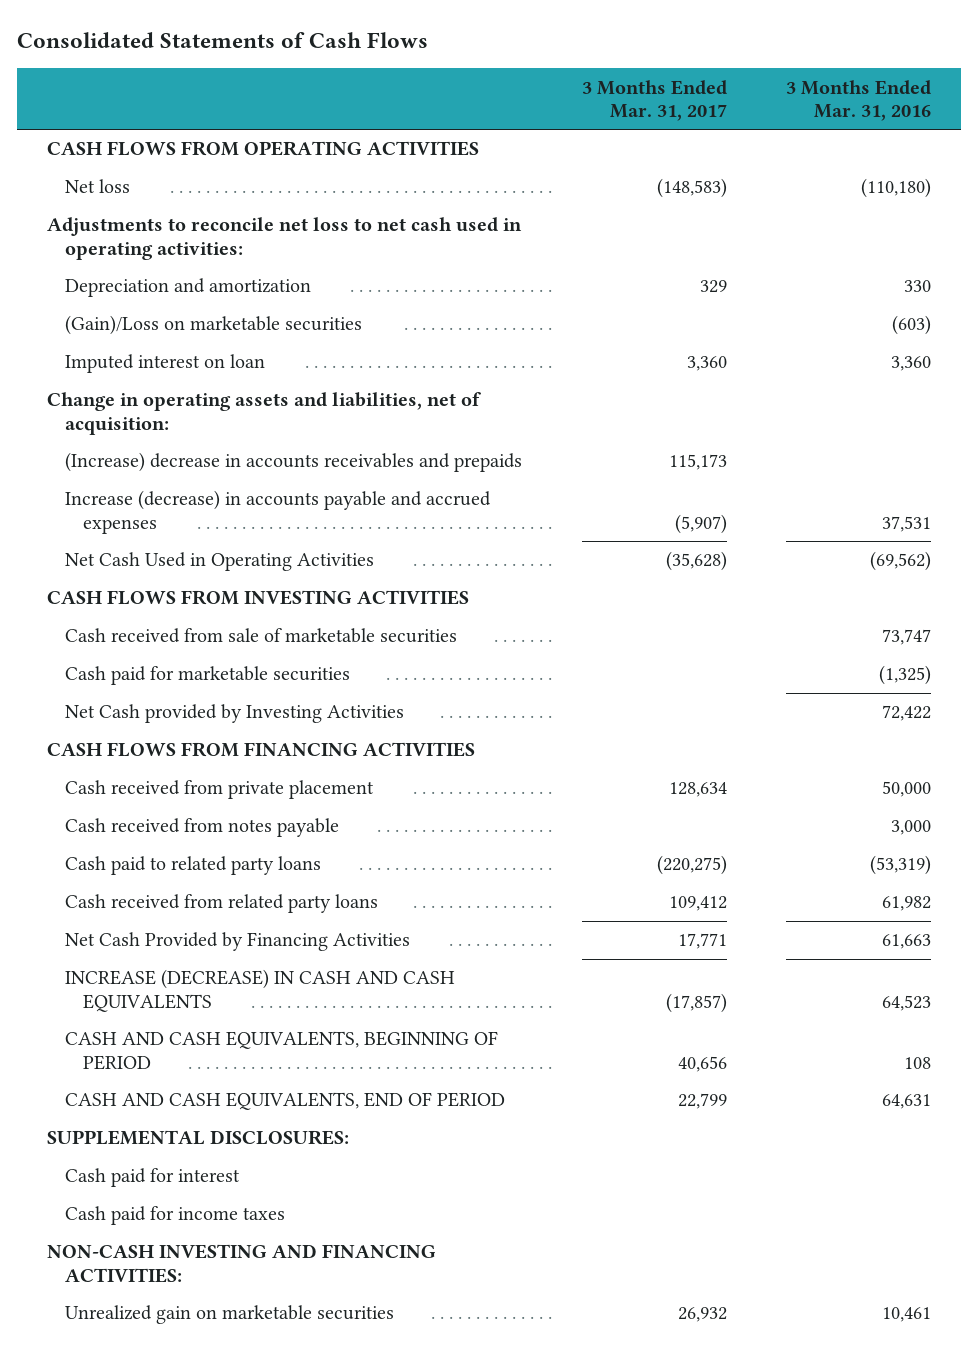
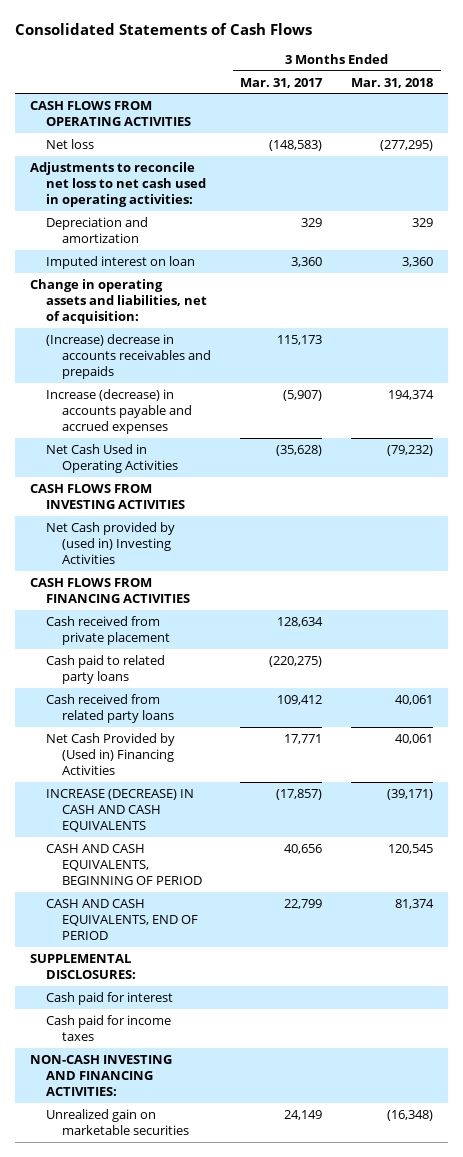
[786,79,932,122] 3 Months Ended Mar. 31, 2016 -> none
none -> [351,77,434,88] Mar. 31, 2018
[64,315,362,336] (Gain)/Loss on marketable securities -> none
[64,628,457,644] Cash received from sale of marketable securities -> none
[64,666,350,686] Cash paid for marketable securities -> none
[64,704,404,724] Net Cash provided by Investing Activities -> [46,521,176,564] Net Cash provided by (used in) Investing Activities
[64,818,339,838] Cash received from notes payable -> none
[64,932,410,952] Net Cash Provided by Financing Activities -> [46,732,176,775] Net Cash Provided by (Used in) Financing Activities
[677,1307,727,1323] 26,932 -> [284,1109,323,1120] 24,149

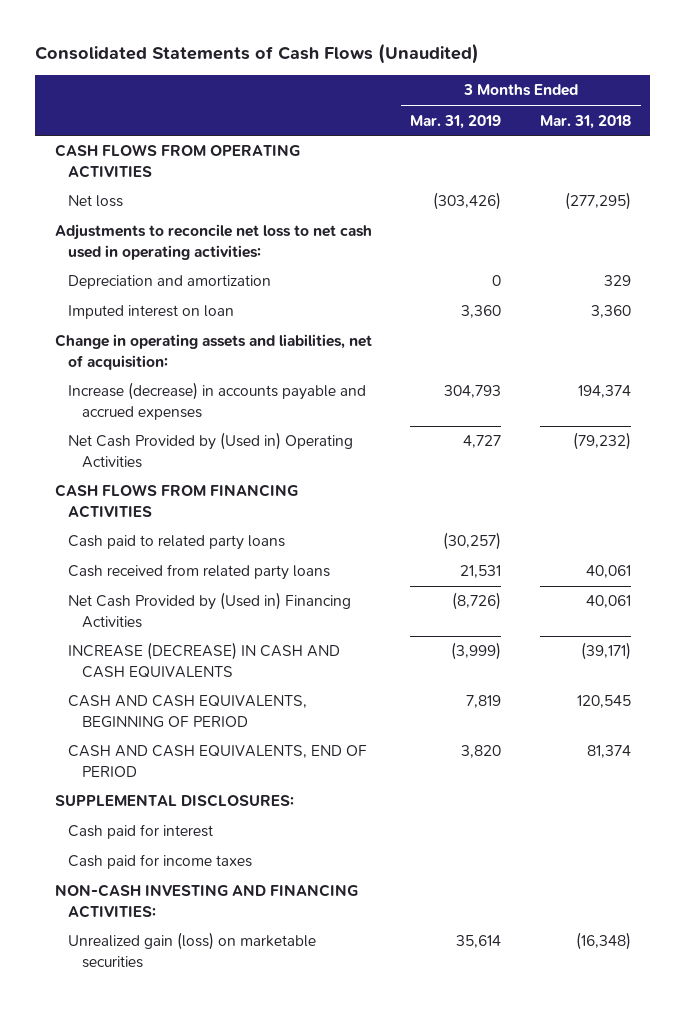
[15,23,313,36] Consolidated Statements of Cash Flows -> [35,43,480,65] Consolidated Statements of Cash Flows (Unaudited)
[240,77,324,88] Mar. 31, 2017 -> none
none -> [410,114,502,129] Mar. 31, 2019
[46,333,212,379] (Increase) decrease in accounts receivables and prepaids -> none
[30,483,186,509] CASH FLOWS FROM INVESTING ACTIVITIES -> none
[46,521,176,564] Net Cash provided by (used in) Investing Activities -> none
[46,443,179,473] Net Cash Used in Operating Activities -> [68,432,354,468] Net Cash Provided by (Used in) Operating Activities
[46,615,171,645] Cash received from private placement -> none
[46,1108,190,1135] Unrealized gain on marketable securities -> [68,932,317,968] Unrealized gain (loss) on marketable securities

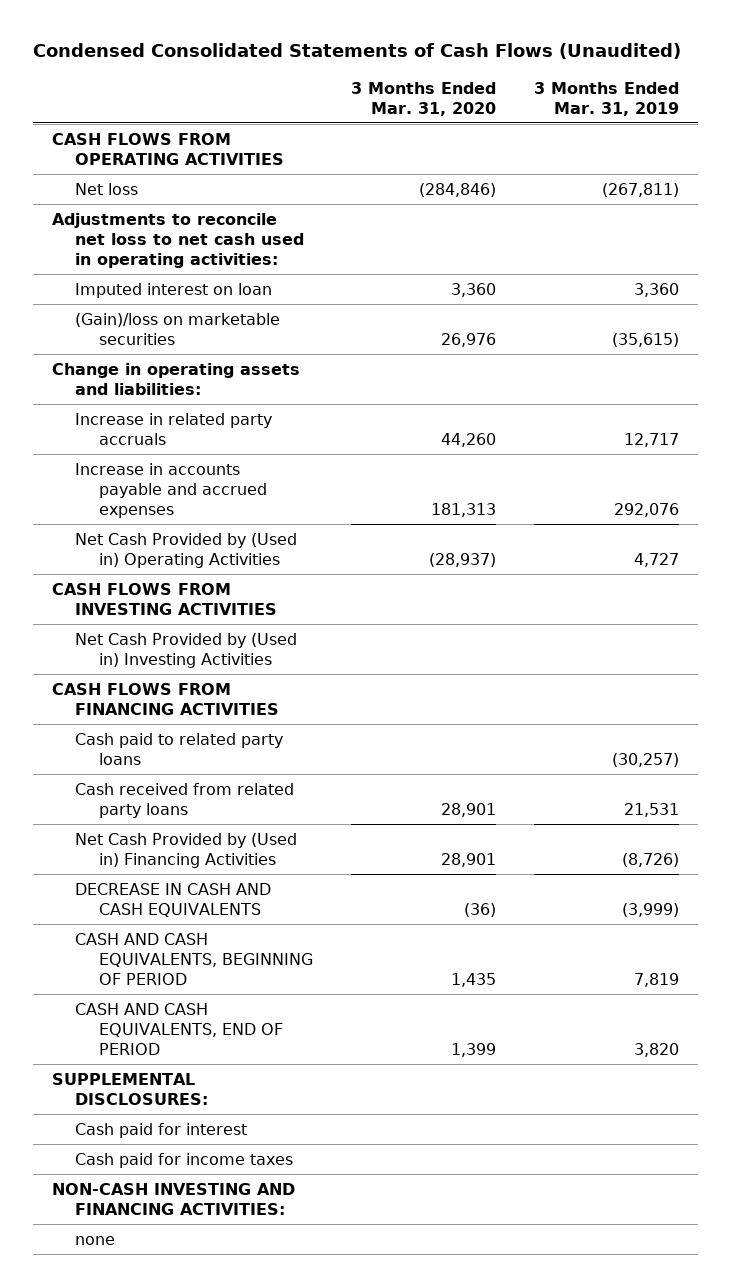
[35,43,480,65] Consolidated Statements of Cash Flows (Unaudited) -> [32,43,681,60] Condensed Consolidated Statements of Cash Flows (Unaudited)
[539,114,631,129] Mar. 31, 2018 -> none
none -> [350,81,496,116] 3 Months Ended Mar. 31, 2020
[433,192,502,211] (303,426) -> [602,182,680,197] (267,811)
[68,275,272,290] Depreciation and amortization -> none
none -> [75,312,281,345] (Gain)/loss on marketable securities
[54,334,372,370] Change in operating assets and liabilities, net of acquisition: -> [52,362,301,395] Change in operating assets and liabilities:
none -> [75,412,273,445] Increase in related party accruals
[68,382,367,420] Increase (decrease) in accounts payable and accrued expenses -> [75,462,267,518] Increase in accounts payable and accrued expenses
[444,385,502,399] 304,793 -> [614,502,680,517] 292,076
none -> [52,582,278,615] CASH FLOWS FROM INVESTING ACTIVITIES
none -> [75,632,298,668] Net Cash Provided by (Used in) Investing Activities
[68,642,341,678] INCREASE (DECREASE) IN CASH AND CASH EQUIVALENTS -> [75,882,272,917] DECREASE IN CASH AND CASH EQUIVALENTS
[68,932,317,968] Unrealized gain (loss) on marketable securities -> none
none -> [75,1235,116,1245] none

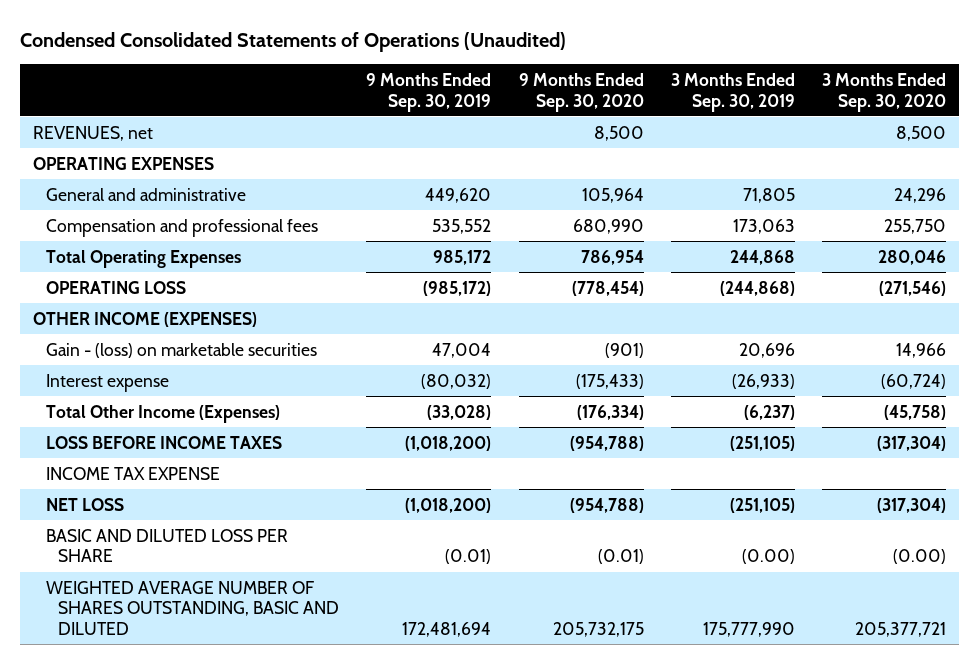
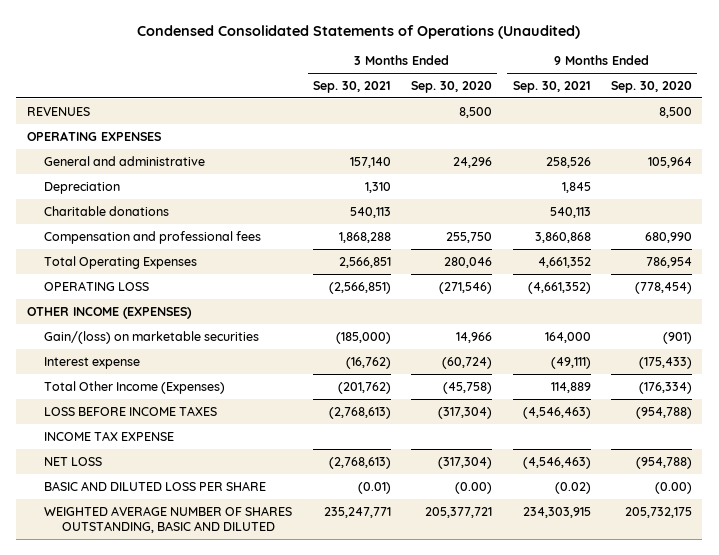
[366,72,492,112] 9 Months Ended Sep. 30, 2019 -> none
[670,72,795,112] 3 Months Ended Sep. 30, 2019 -> none
none -> [312,80,391,93] Sep. 30, 2021
none -> [512,80,591,93] Sep. 30, 2021
[33,125,154,141] REVENUES, net -> [26,106,90,116] REVENUES
none -> [44,181,121,194] Depreciation
none -> [44,205,170,216] Charitable donations
[45,342,317,358] Gain - (loss) on marketable securities -> [44,330,260,344] Gain/(loss) on marketable securities
[597,549,644,565] (0.01) -> [654,481,692,494] (0.00)

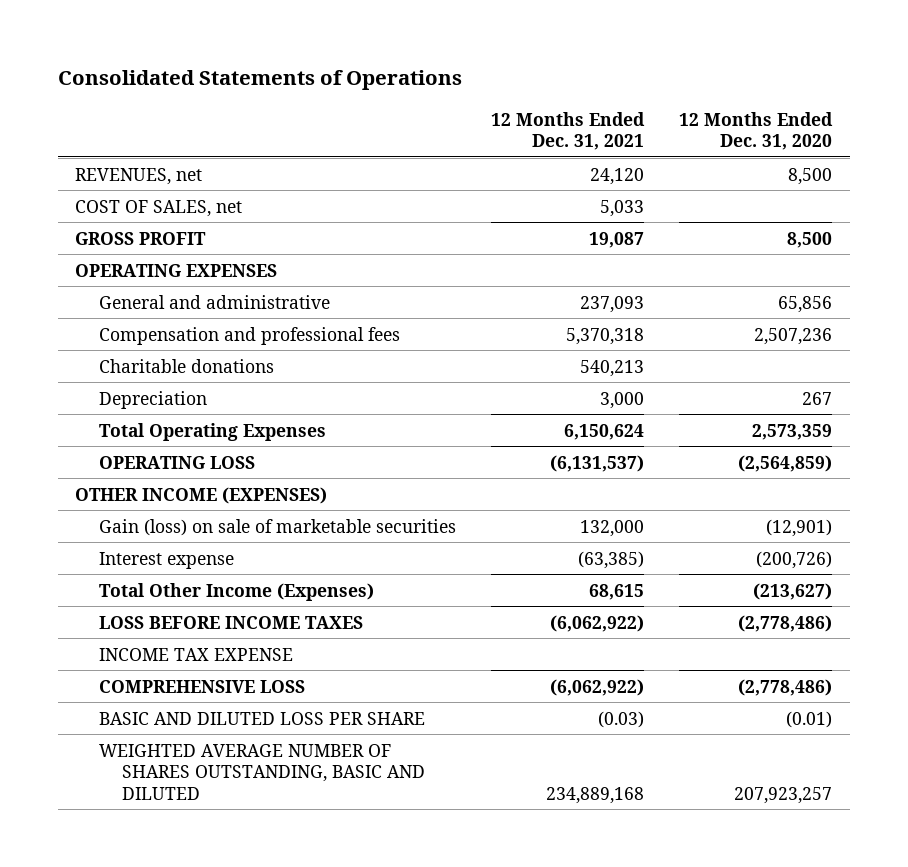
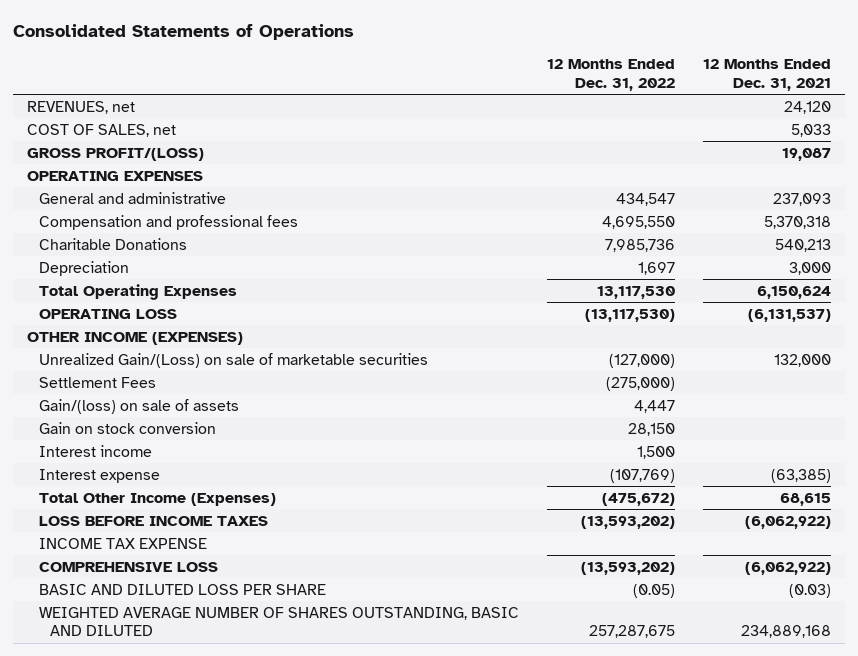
[679,111,834,151] 12 Months Ended Dec. 31, 2020 -> none
none -> [546,59,675,92] 12 Months Ended Dec. 31, 2022
[75,231,207,245] GROSS PROFIT -> [27,147,205,161] GROSS PROFIT/(LOSS)
[98,358,274,373] Charitable donations -> [38,237,187,250] Charitable Donations
[98,518,456,536] Gain (loss) on sale of marketable securities -> [38,352,428,368] Unrealized Gain/(Loss) on sale of marketable securities
none -> [38,376,156,388] Settlement Fees
none -> [38,398,239,414] Gain/(loss) on sale of assets
none -> [38,421,216,434] Gain on stock conversion
none -> [38,444,152,457] Interest income

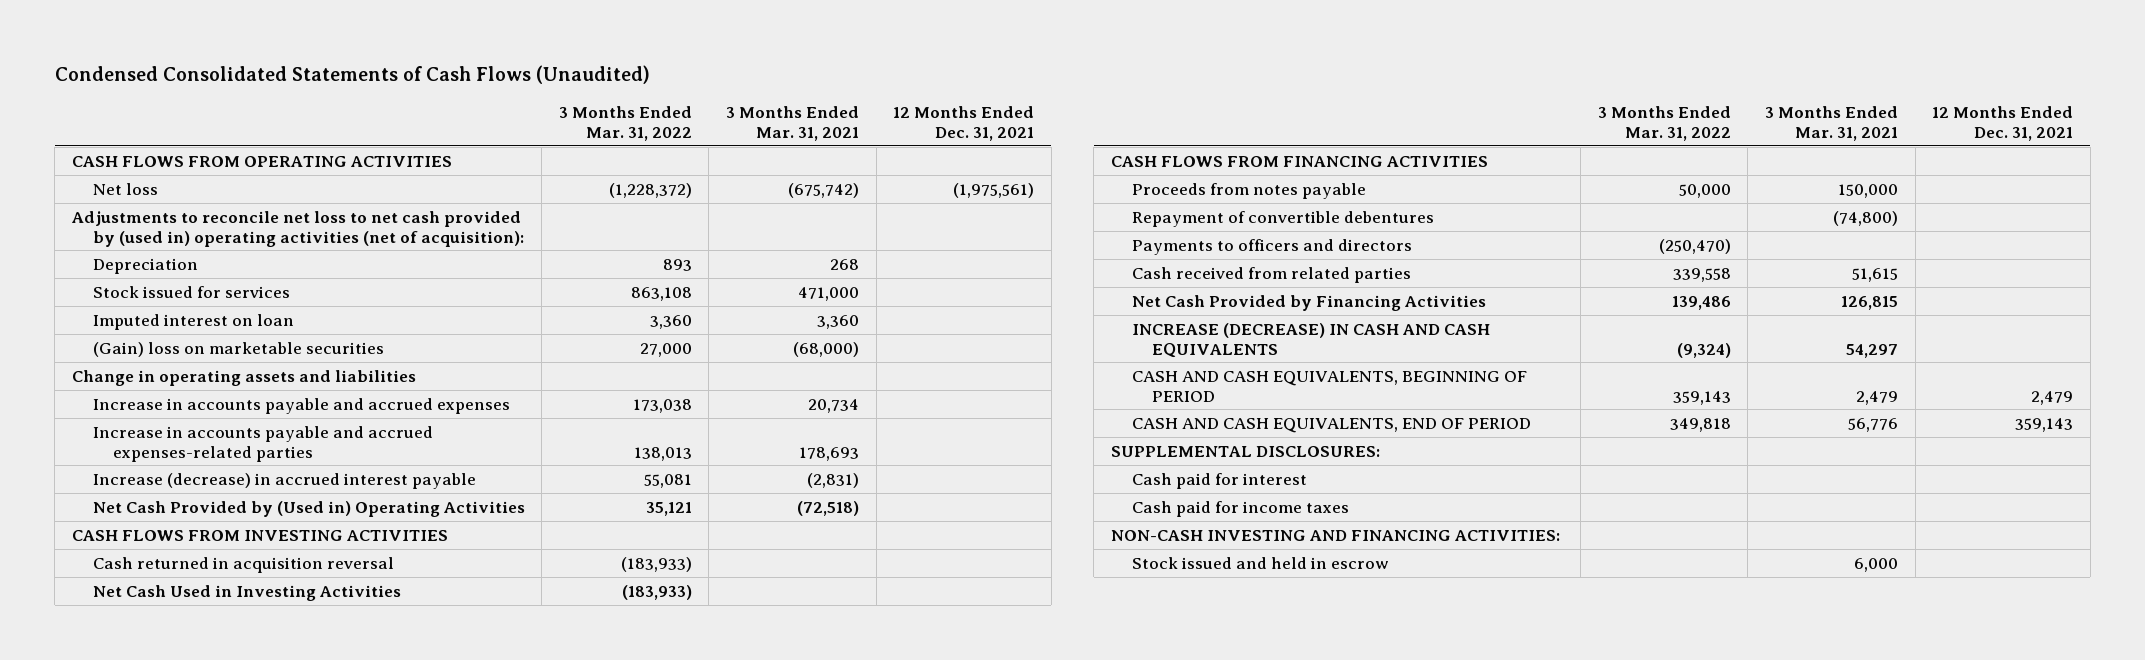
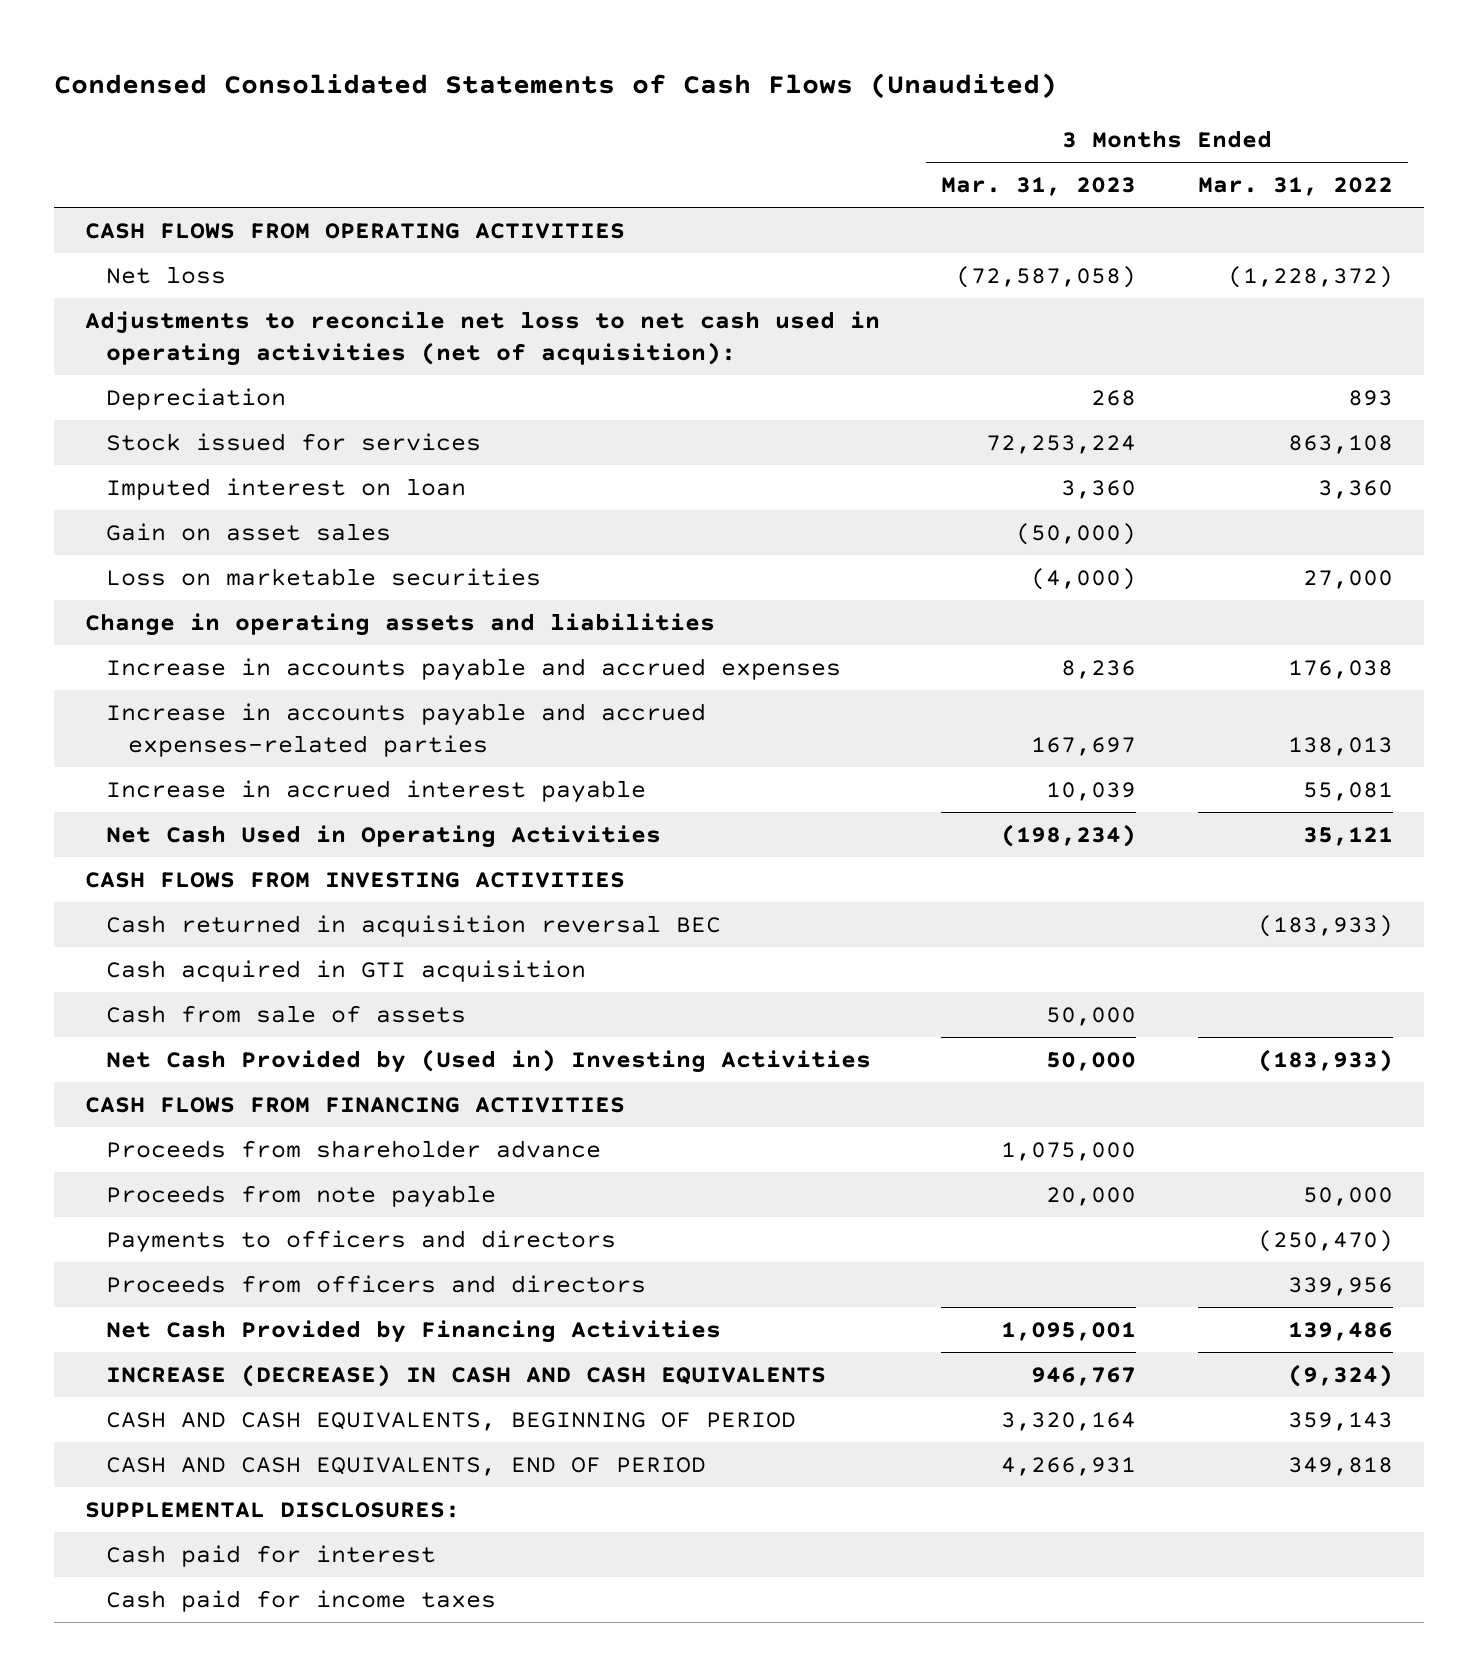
[725,106,859,141] 3 Months Ended Mar. 31, 2021 -> none
[893,106,1035,141] 12 Months Ended Dec. 31, 2021 -> none
none -> [941,177,1137,197] Mar. 31, 2023
[71,210,524,247] Adjustments to reconcile net loss to net cash provided by (used in) operating activities (net of acquisition): -> [84,310,880,366] Adjustments to reconcile net loss to net cash used in operating activities (net of acquisition):
none -> [106,522,392,541] Gain on asset sales
[92,341,384,357] (Gain) loss on marketable securities -> [106,567,542,586] Loss on marketable securities
[632,398,692,413] 173,038 -> [1287,659,1393,679] 176,038
[92,472,476,489] Increase (decrease) in accrued interest payable -> [106,779,647,803] Increase in accrued interest payable
[92,500,525,517] Net Cash Provided by (Used in) Operating Activities -> [106,824,662,848] Net Cash Used in Operating Activities
[92,556,394,573] Cash returned in acquisition reversal -> [106,914,722,937] Cash returned in acquisition reversal BEC
none -> [106,959,587,982] Cash acquired in GTI acquisition
none -> [106,1004,467,1023] Cash from sale of assets
[92,584,401,601] Net Cash Used in Investing Activities -> [106,1048,872,1073] Net Cash Provided by (Used in) Investing Activities
[1131,210,1434,227] Repayment of convertible debentures -> none
none -> [106,1139,602,1158] Proceeds from shareholder advance
[1131,182,1366,199] Proceeds from notes payable -> [106,1184,497,1208] Proceeds from note payable
[1131,266,1411,283] Cash received from related parties -> none
none -> [106,1274,647,1293] Proceeds from officers and directors
[1111,529,1561,541] NON-CASH INVESTING AND FINANCING ACTIVITIES: -> none
[1131,556,1389,569] Stock issued and held in escrow -> none

